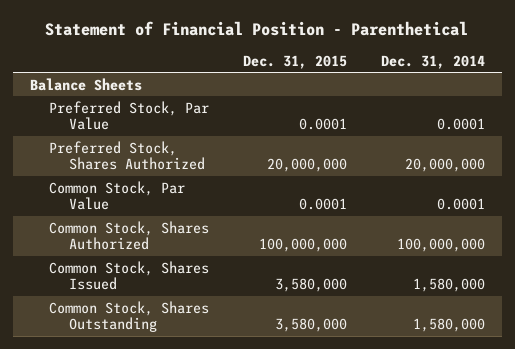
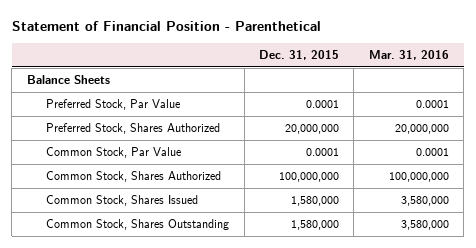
[381,54,486,69] Dec. 31, 2014 -> none
none -> [368,50,449,61] Mar. 31, 2016
[275,278,348,293] 3,580,000 -> [290,196,339,207] 1,580,000
[275,318,348,333] 3,580,000 -> [290,220,339,231] 1,580,000

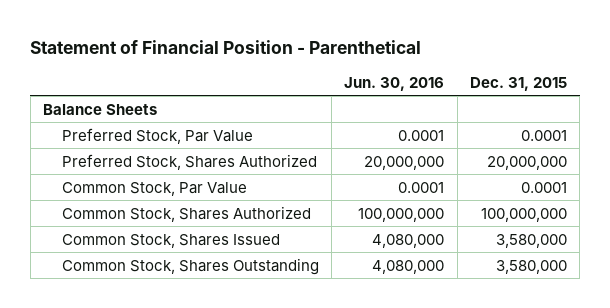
[368,50,449,61] Mar. 31, 2016 -> none
none -> [344,76,445,91] Jun. 30, 2016
[290,196,339,207] 1,580,000 -> [495,233,567,248] 3,580,000
[290,220,339,231] 1,580,000 -> [495,259,567,274] 3,580,000

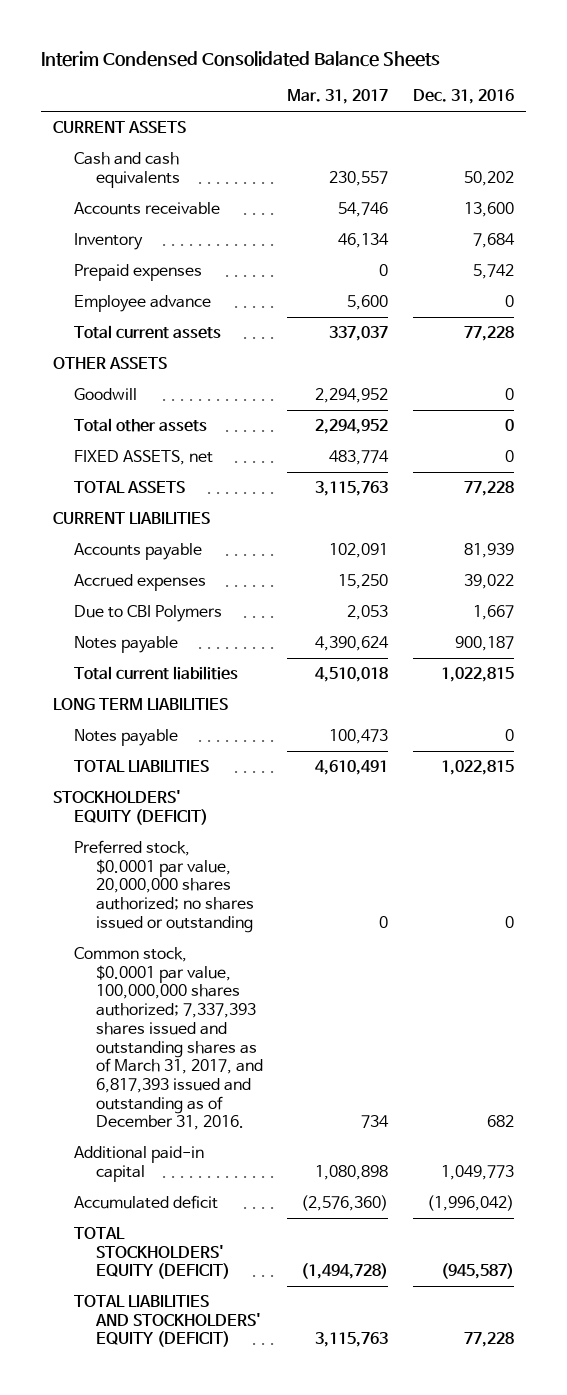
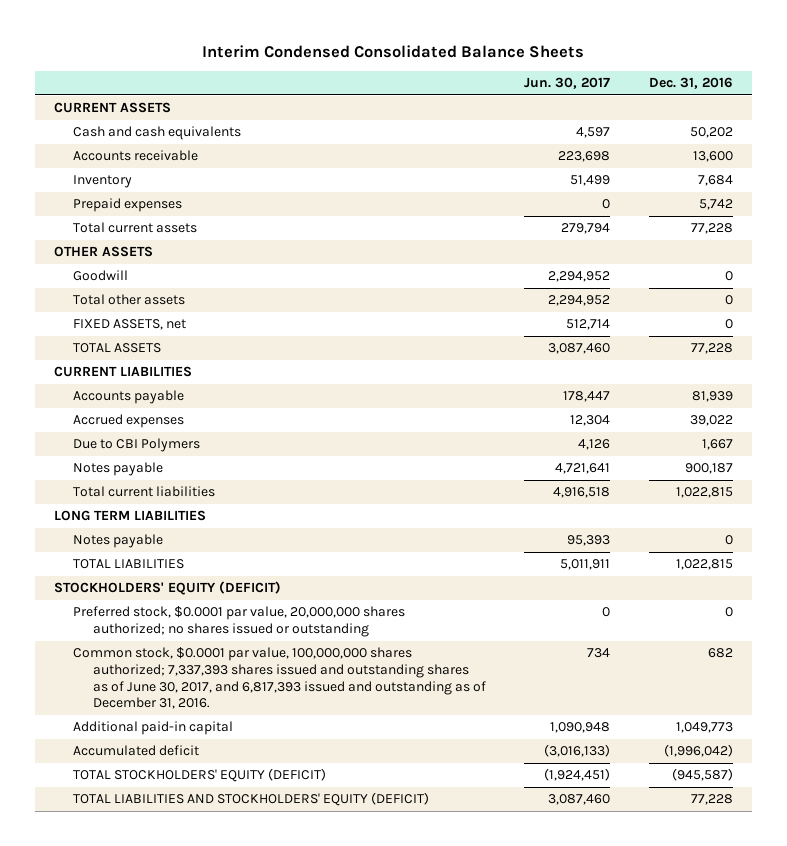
[287,89,389,105] Mar. 31, 2017 -> none
none -> [524,77,611,90] Jun. 30, 2017
[74,295,212,313] Employee advance -> none
[74,947,263,1131] Common stock, $0.0001 par value, 100,000,000 shares authorized; 7,337,393 shares issued and outstanding shares as of March 31, 2017, and 6,817,393 issued and outstanding as of December 31, 2016. -> [73,647,486,710] Common stock, $0.0001 par value, 100,000,000 shares authorized; 7,337,393 shares issued and outstanding shares as of June 30, 2017, and 6,817,393 issued and outstanding as of December 31, 2016.

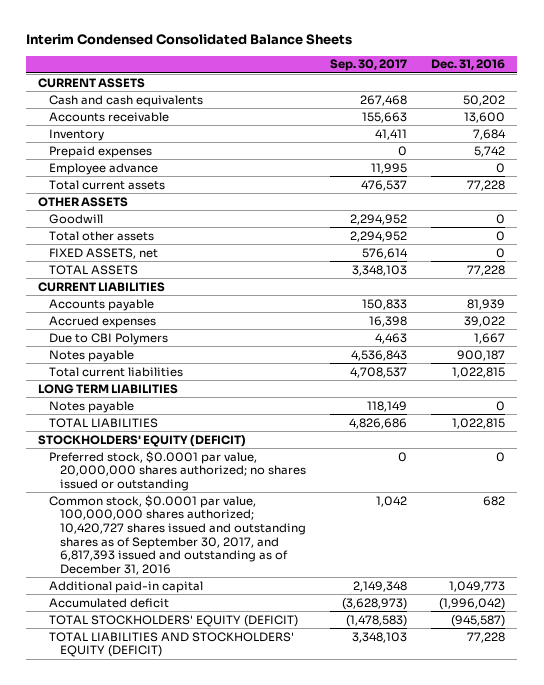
[524,77,611,90] Jun. 30, 2017 -> none
none -> [330,59,408,72] Sep. 30, 2017
none -> [49,162,159,175] Employee advance
[73,647,486,710] Common stock, $0.0001 par value, 100,000,000 shares authorized; 7,337,393 shares issued and outstanding shares as of June 30, 2017, and 6,817,393 issued and outstanding as of December 31, 2016. -> [49,494,306,575] Common stock, $0.0001 par value, 100,000,000 shares authorized; 10,420,727 shares issued and outstanding shares as of September 30, 2017, and 6,817,393 issued and outstanding as of December 31, 2016

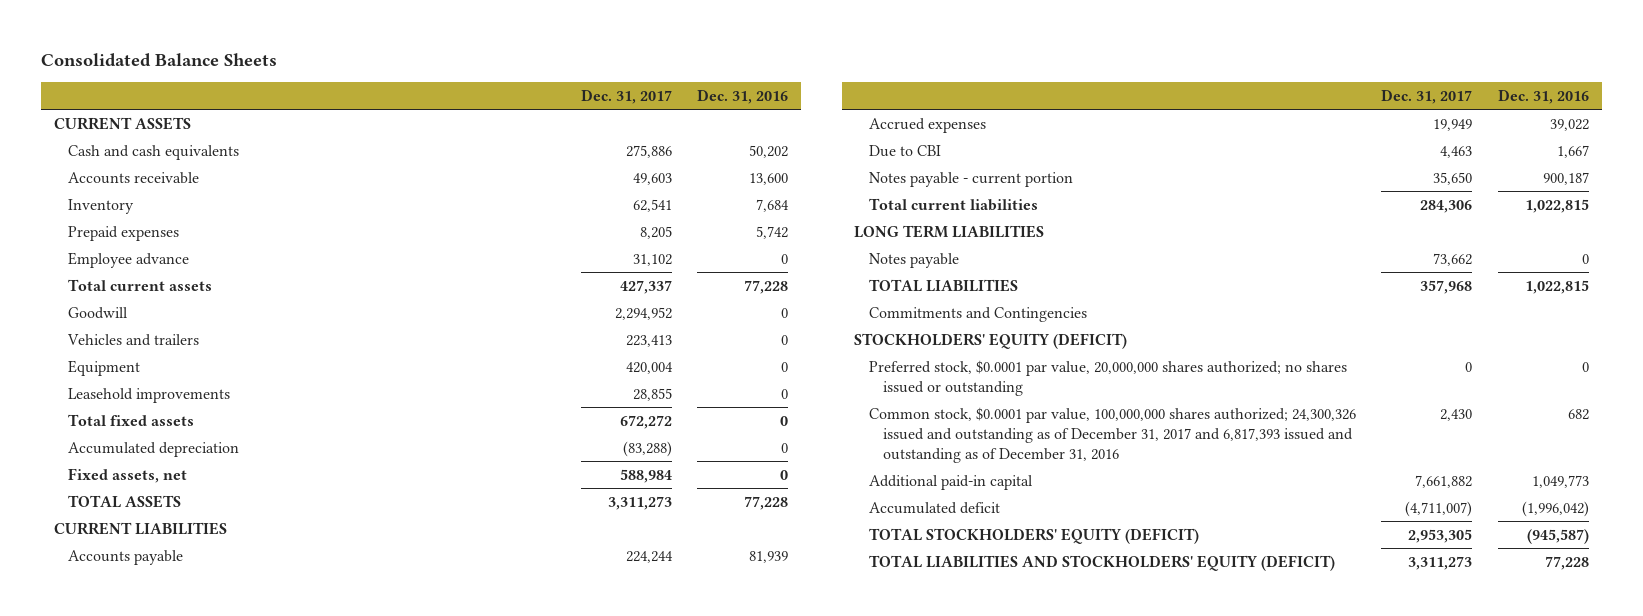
[26,34,353,46] Interim Condensed Consolidated Balance Sheets -> [41,53,278,68] Consolidated Balance Sheets
[330,59,408,72] Sep. 30, 2017 -> none
none -> [580,88,672,104] Dec. 31, 2017
[38,196,129,207] OTHER ASSETS -> none
none -> [67,333,200,346] Vehicles and trailers
none -> [68,359,141,376] Equipment
none -> [68,387,231,403] Leasehold improvements
[49,230,155,241] Total other assets -> [68,413,195,426] Total fixed assets
none -> [68,441,240,457] Accumulated depreciation
[49,247,159,259] FIXED ASSETS, net -> [68,467,188,483] Fixed assets, net
[49,332,169,345] Due to CBI Polymers -> [868,144,941,157] Due to CBI
[49,349,135,362] Notes payable -> [868,171,1073,187] Notes payable - current portion
none -> [868,306,1087,322] Commitments and Contingencies
[49,494,306,575] Common stock, $0.0001 par value, 100,000,000 shares authorized; 10,420,727 shares issued and outstanding shares as of September 30, 2017, and 6,817,393 issued and outstanding as of December 31, 2016 -> [868,406,1356,464] Common stock, $0.0001 par value, 100,000,000 shares authorized; 24,300,326 issued and outstanding as of December 31, 2017 and 6,817,393 issued and outstanding as of December 31, 2016

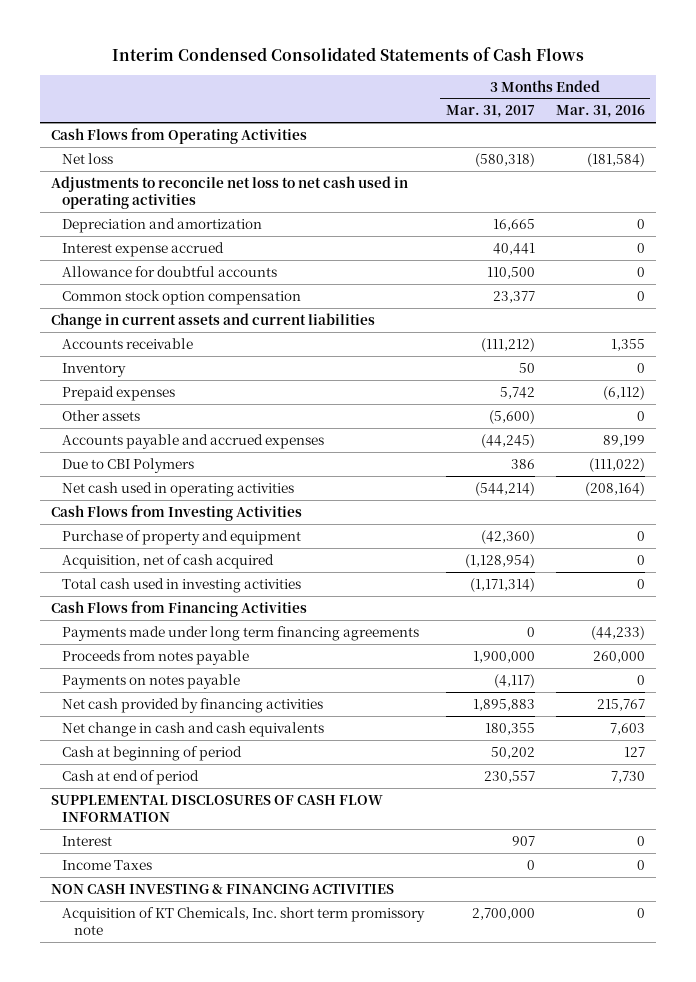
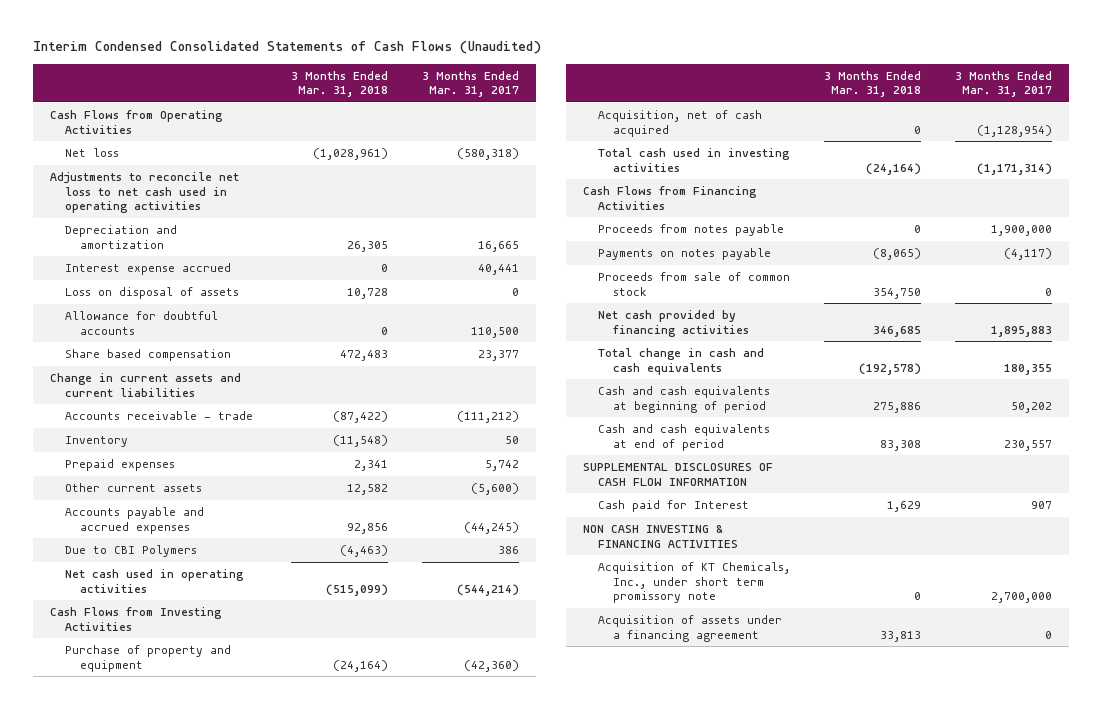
[112,47,585,62] Interim Condensed Consolidated Statements of Cash Flows -> [32,41,541,55] Interim Condensed Consolidated Statements of Cash Flows (Unaudited)
[556,105,646,119] Mar. 31, 2016 -> none
none -> [290,70,388,98] 3 Months Ended Mar. 31, 2018
none -> [64,287,239,300] Loss on disposal of assets
[62,289,302,305] Common stock option compensation -> [64,349,231,362] Share based compensation
[62,337,194,349] Accounts receivable -> [64,411,253,421] Accounts receivable - trade
[62,409,141,421] Other assets -> [64,483,202,493] Other current assets
[62,625,420,641] Payments made under long term financing agreements -> none
none -> [598,272,791,296] Proceeds from sale of common stock
[62,721,325,737] Net change in cash and cash equivalents -> [598,348,765,375] Total change in cash and cash equivalents
[62,745,243,761] Cash at beginning of period -> [598,386,771,413] Cash and cash equivalents at beginning of period
[62,769,200,785] Cash at end of period -> [598,424,771,451] Cash and cash equivalents at end of period
[62,859,153,870] Income Taxes -> none
[62,835,113,846] Interest -> [598,500,750,513] Cash paid for Interest
[62,906,426,935] Acquisition of KT Chemicals, Inc. short term promissory note -> [598,562,791,604] Acquisition of KT Chemicals, Inc., under short term promissory note
none -> [598,615,783,642] Acquisition of assets under a financing agreement

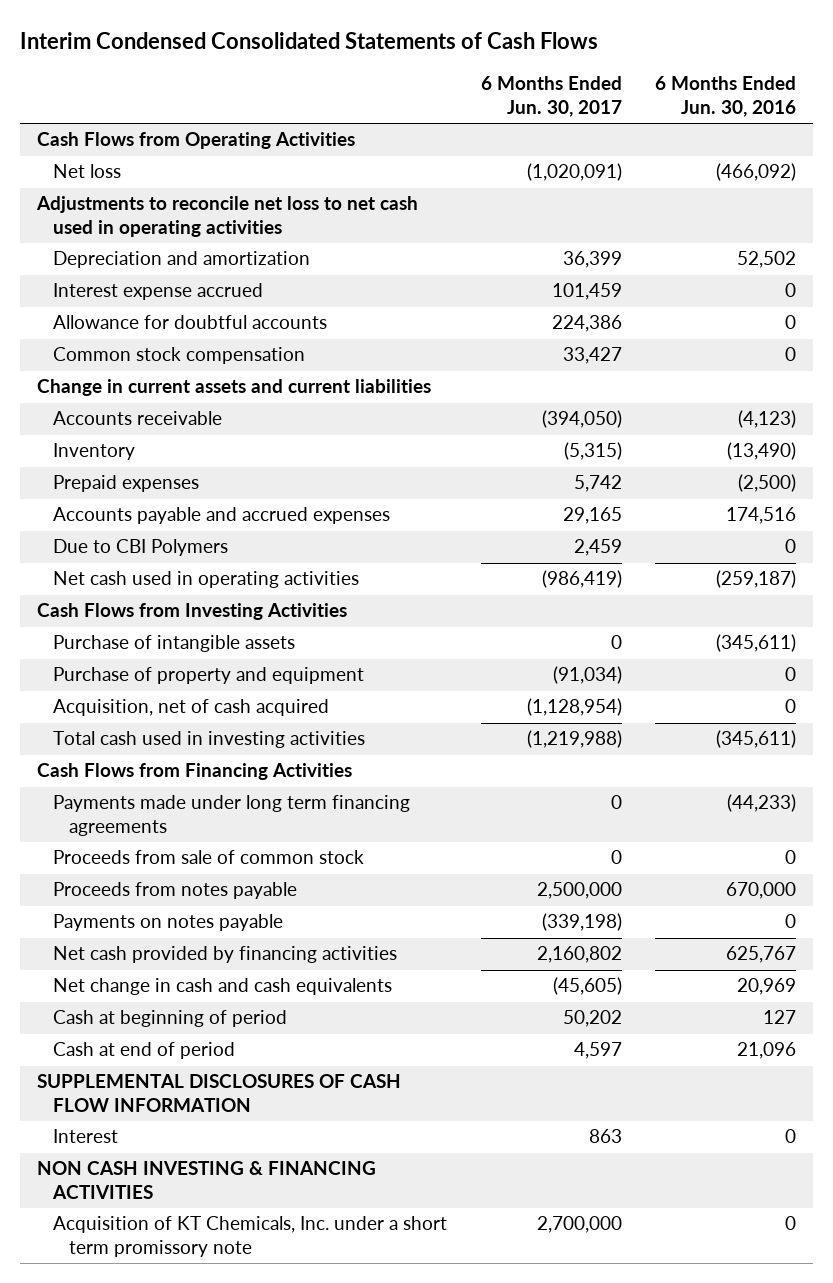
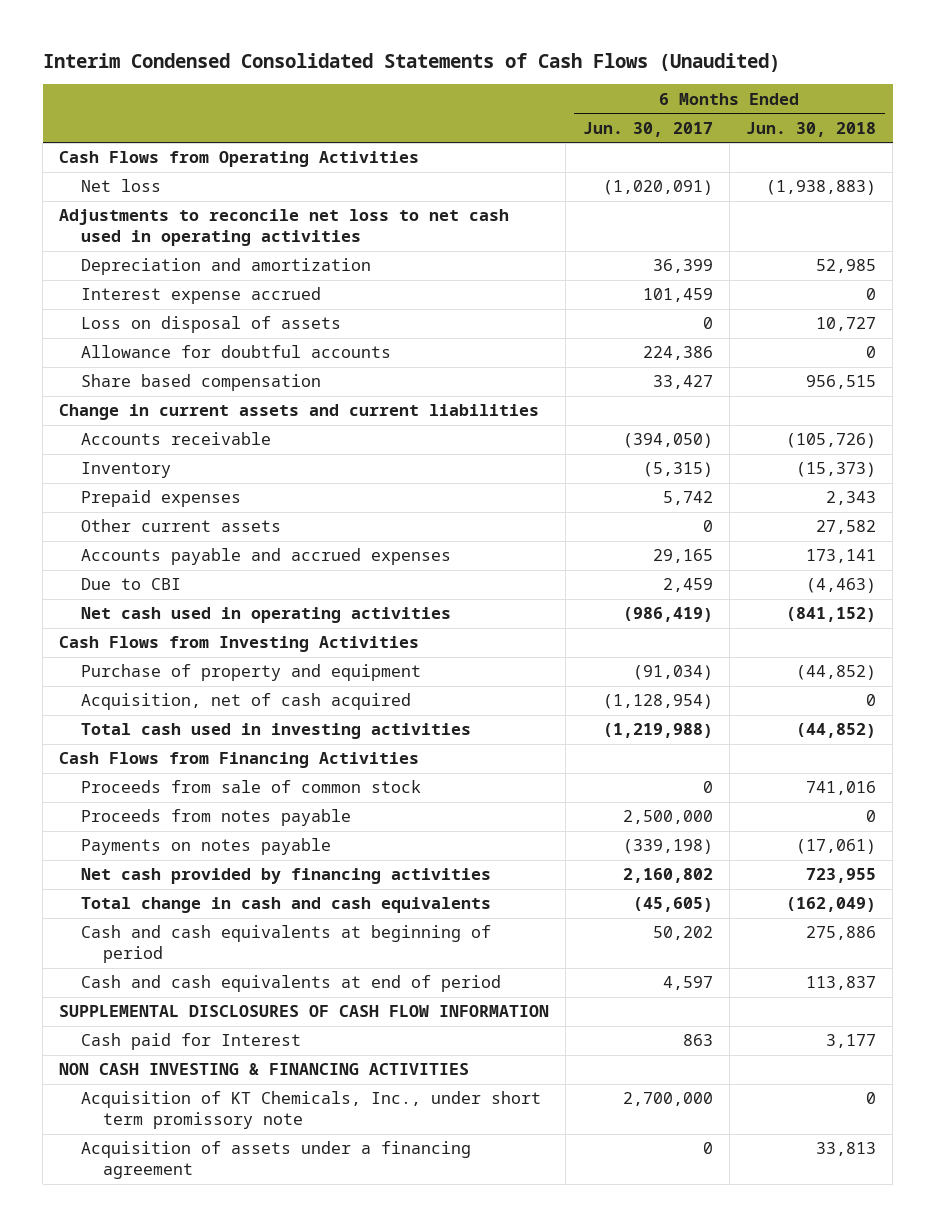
[20,32,599,50] Interim Condensed Consolidated Statements of Cash Flows -> [42,53,780,73] Interim Condensed Consolidated Statements of Cash Flows (Unaudited)
[655,76,797,117] 6 Months Ended Jun. 30, 2016 -> none
none -> [746,121,877,137] Jun. 30, 2018
none -> [81,316,342,334] Loss on disposal of assets
[53,347,306,365] Common stock compensation -> [81,374,322,392] Share based compensation
none -> [81,519,282,533] Other current assets
[53,539,229,557] Due to CBI Polymers -> [81,578,182,591] Due to CBI
[53,635,296,653] Purchase of intangible assets -> none
[53,795,411,837] Payments made under long term financing agreements -> none
[53,978,393,996] Net change in cash and cash equivalents -> [81,897,492,914] Total change in cash and cash equivalents
[53,1010,288,1028] Cash at beginning of period -> [81,925,492,964] Cash and cash equivalents at beginning of period
[53,1042,236,1060] Cash at end of period -> [81,975,502,993] Cash and cash equivalents at end of period
[53,1129,119,1144] Interest -> [81,1033,302,1051] Cash paid for Interest
[53,1216,448,1258] Acquisition of KT Chemicals, Inc. under a short term promissory note -> [81,1091,542,1130] Acquisition of KT Chemicals, Inc., under short term promissory note
none -> [81,1141,472,1180] Acquisition of assets under a financing agreement

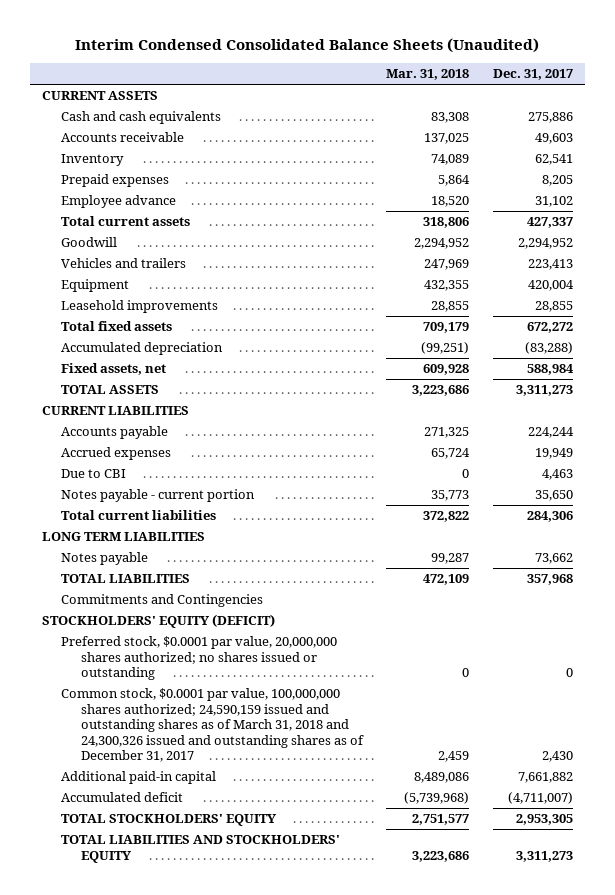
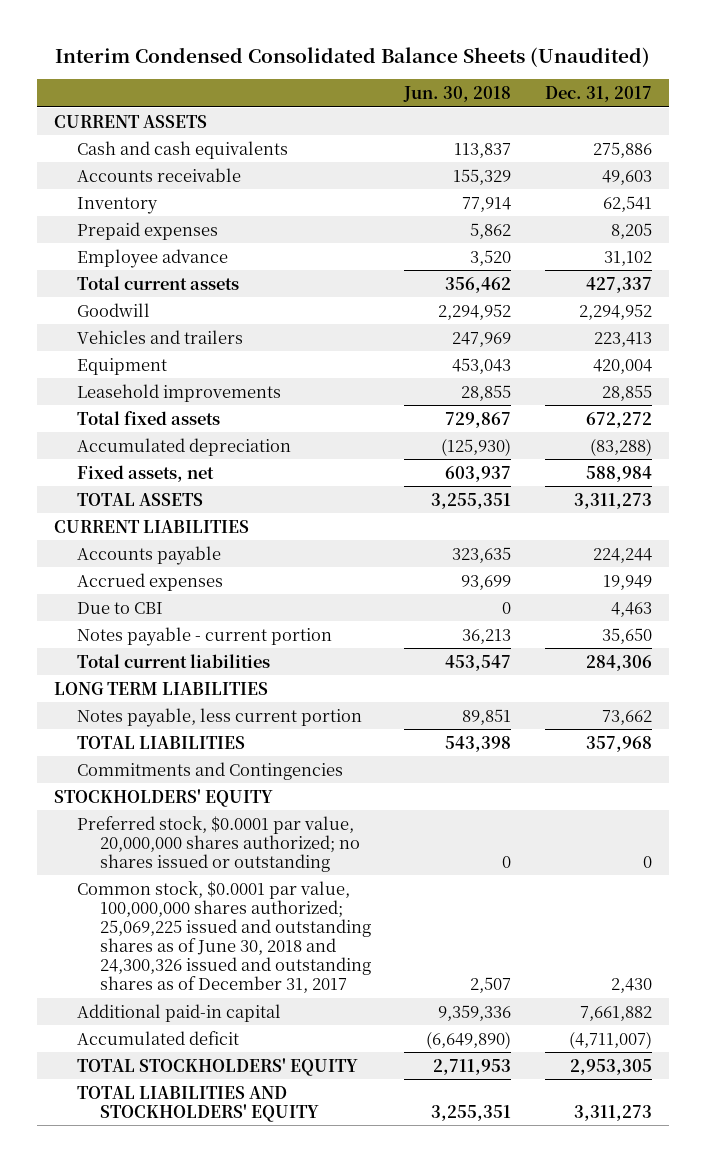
[386,69,470,81] Mar. 31, 2018 -> none
none -> [403,86,512,103] Jun. 30, 2018
[61,552,149,566] Notes payable -> [76,707,362,727] Notes payable, less current portion
[41,614,275,629] STOCKHOLDERS' EQUITY (DEFICIT) -> [54,788,274,807] STOCKHOLDERS' EQUITY
[61,688,364,763] Common stock, $0.0001 par value, 100,000,000 shares authorized; 24,590,159 issued and outstanding shares as of March 31, 2018 and 24,300,326 issued and outstanding shares as of December 31, 2017 -> [76,880,371,994] Common stock, $0.0001 par value, 100,000,000 shares authorized; 25,069,225 issued and outstanding shares as of June 30, 2018 and 24,300,326 issued and outstanding shares as of December 31, 2017

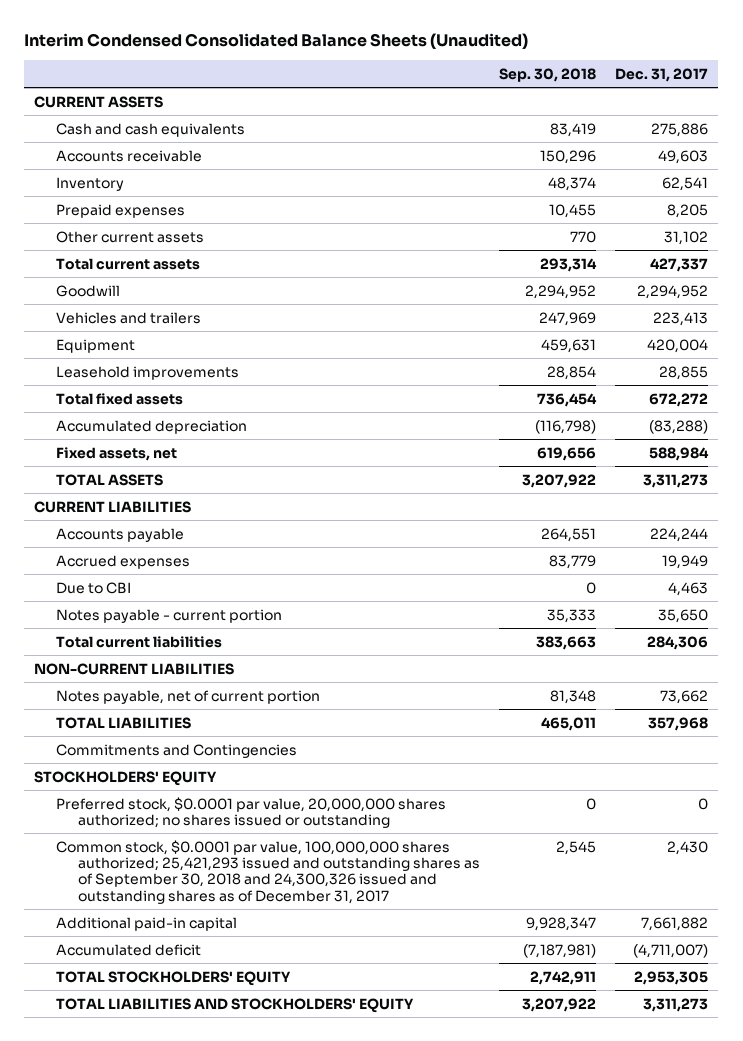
[403,86,512,103] Jun. 30, 2018 -> none
none -> [499,68,597,83] Sep. 30, 2018
[76,248,228,268] Employee advance -> [55,230,204,243] Other current assets
[54,681,269,695] LONG TERM LIABILITIES -> [34,662,235,675] NON-CURRENT LIABILITIES
[76,707,362,727] Notes payable, less current portion -> [55,689,320,704] Notes payable, net of current portion
[76,880,371,994] Common stock, $0.0001 par value, 100,000,000 shares authorized; 25,069,225 issued and outstanding shares as of June 30, 2018 and 24,300,326 issued and outstanding shares as of December 31, 2017 -> [55,839,480,904] Common stock, $0.0001 par value, 100,000,000 shares authorized; 25,421,293 issued and outstanding shares as of September 30, 2018 and 24,300,326 issued and outstanding shares as of December 31, 2017

